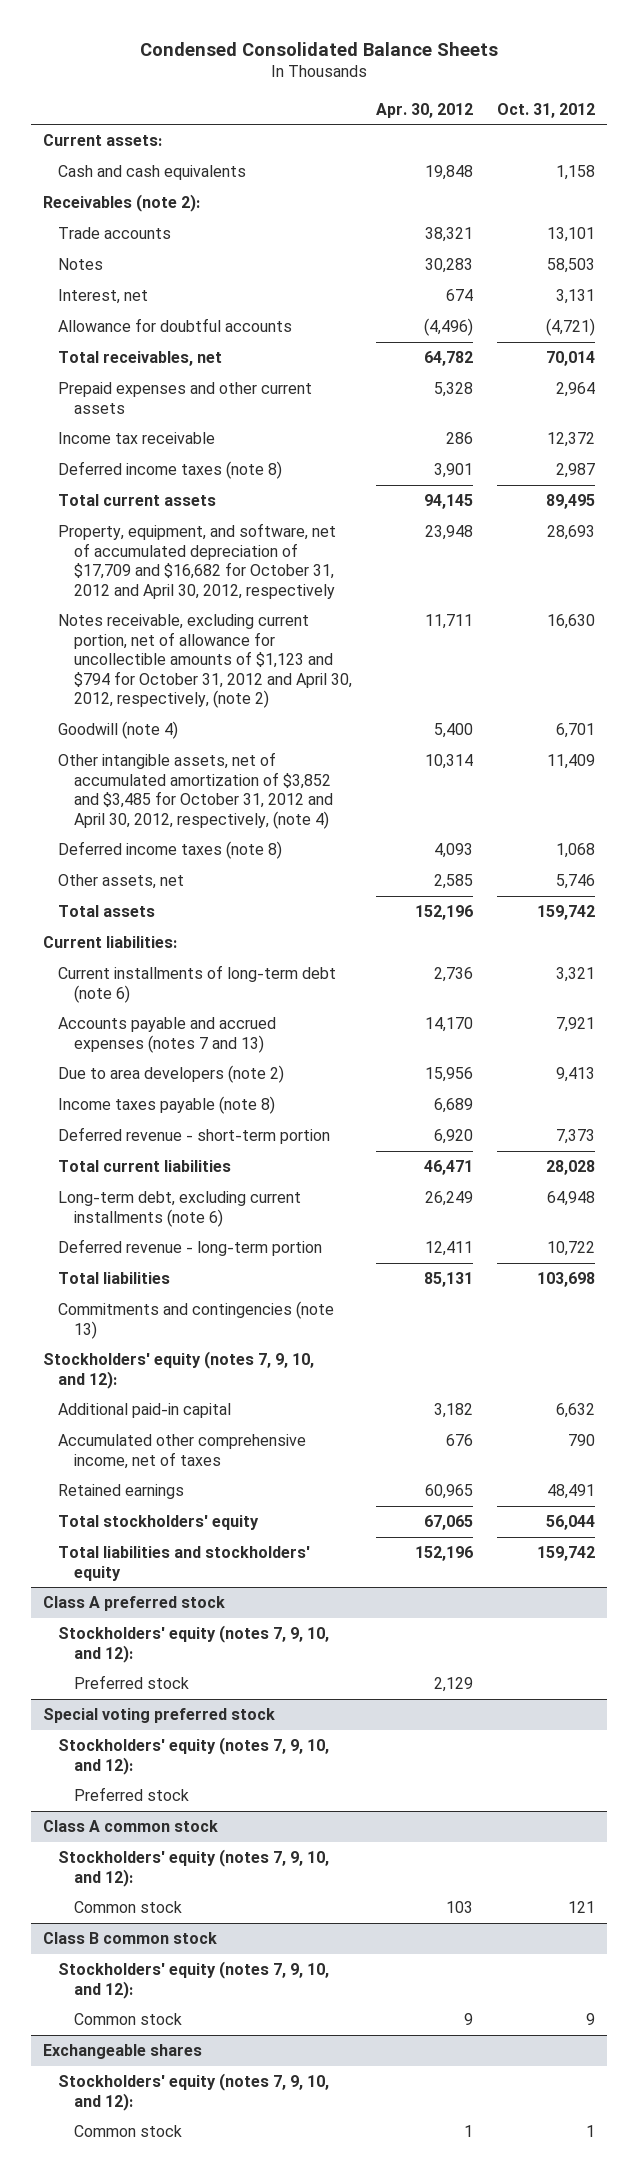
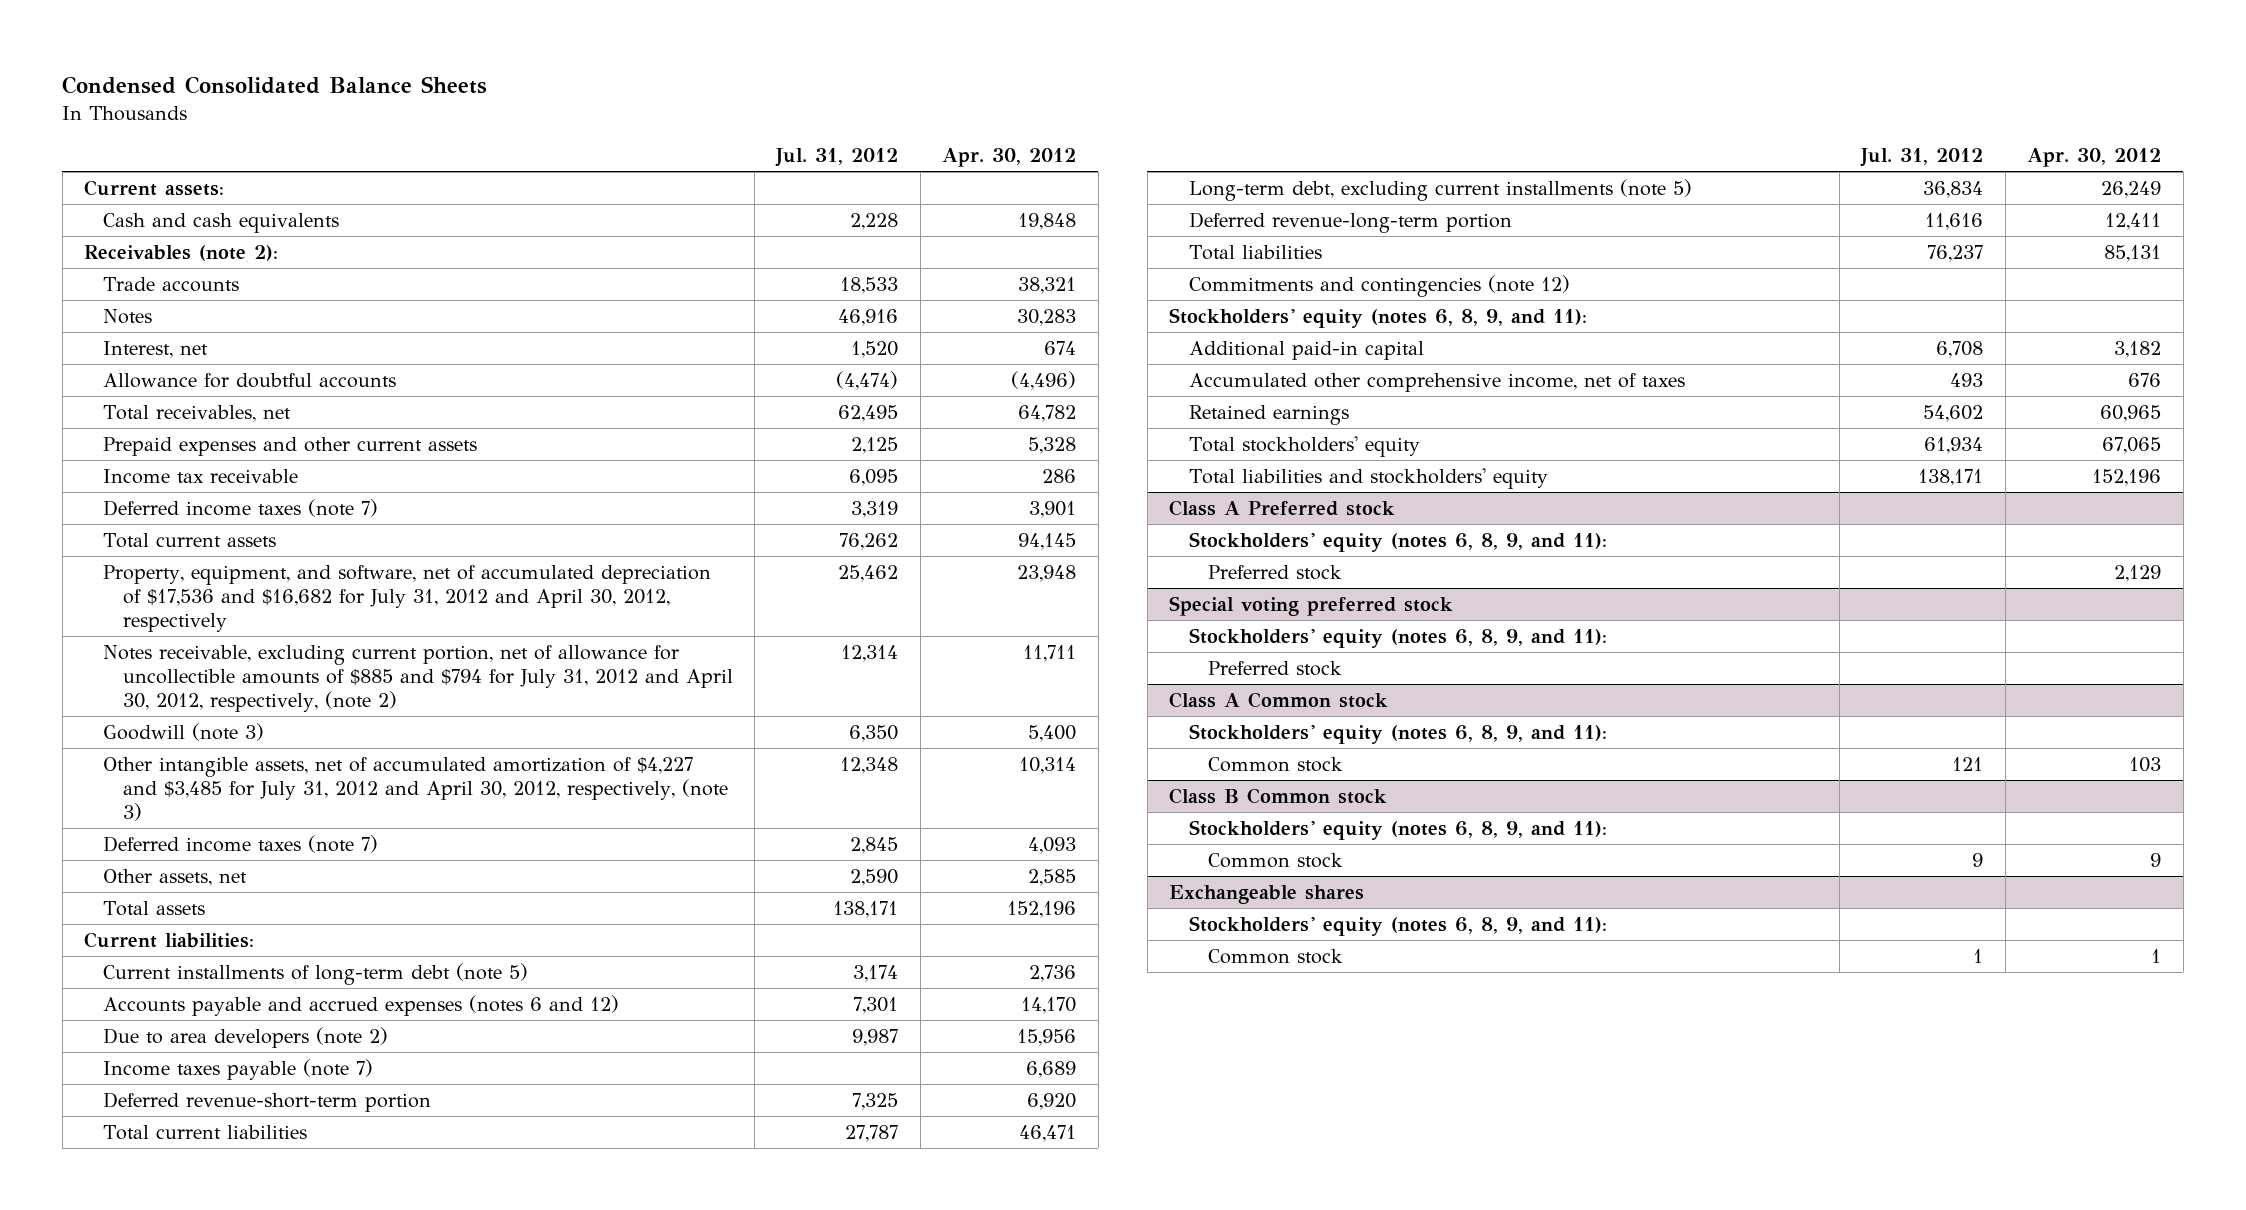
[496,102,595,118] Oct. 31, 2012 -> none
none -> [775,148,899,168] Jul. 31, 2012
[58,461,283,480] Deferred income taxes (note 8) -> [103,498,379,517] Deferred income taxes (note 7)
[58,523,337,599] Property, equipment, and software, net of accumulated depreciation of $17,709 and $16,682 for October 31, 2012 and April 30, 2012, respectively -> [103,564,712,633] Property, equipment, and software, net of accumulated depreciation of $17,536 and $16,682 for July 31, 2012 and April 30, 2012, respectively
[58,614,352,709] Notes receivable, excluding current portion, net of allowance for uncollectible amounts of $1,123 and $794 for October 31, 2012 and April 30, 2012, respectively, (note 2) -> [103,644,733,713] Notes receivable, excluding current portion, net of allowance for uncollectible amounts of $885 and $794 for July 31, 2012 and April 30, 2012, respectively, (note 2)
[58,721,179,740] Goodwill (note 4) -> [103,722,265,741] Goodwill (note 3)
[58,752,333,829] Other intangible assets, net of accumulated amortization of $3,852 and $3,485 for October 31, 2012 and April 30, 2012, respectively, (note 4) -> [103,756,728,822] Other intangible assets, net of accumulated amortization of $4,227 and $3,485 for July 31, 2012 and April 30, 2012, respectively, (note 3)
[58,841,283,860] Deferred income taxes (note 8) -> [103,834,379,853] Deferred income taxes (note 7)
[58,965,337,1003] Current installments of long-term debt (note 6) -> [103,962,529,985] Current installments of long-term debt (note 5)
[58,1017,277,1053] Accounts payable and accrued expenses (notes 7 and 13) -> [103,994,620,1016] Accounts payable and accrued expenses (notes 6 and 12)
[58,1096,276,1115] Income taxes payable (note 8) -> [103,1058,374,1080] Income taxes payable (note 7)
[58,1127,331,1145] Deferred revenue - short-term portion -> [103,1091,432,1112] Deferred revenue-short-term portion
[58,1191,302,1227] Long-term debt, excluding current installments (note 6) -> [1188,178,1692,201] Long-term debt, excluding current installments (note 5)
[58,1239,323,1257] Deferred revenue - long-term portion -> [1188,211,1512,233] Deferred revenue-long-term portion
[58,1301,335,1339] Commitments and contingencies (note 13) -> [1188,274,1570,297] Commitments and contingencies (note 12)
[42,1351,314,1389] Stockholders' equity (notes 7, 9, 10, and 12): -> [1169,307,1588,328] Stockholders' equity (notes 6, 8, 9, and 11):
[42,1596,225,1612] Class A preferred stock -> [1169,499,1396,516] Class A Preferred stock
[58,1625,330,1663] Stockholders' equity (notes 7, 9, 10, and 12): -> [1188,531,1607,552] Stockholders' equity (notes 6, 8, 9, and 11):
[58,1737,330,1775] Stockholders' equity (notes 7, 9, 10, and 12): -> [1188,627,1607,648] Stockholders' equity (notes 6, 8, 9, and 11):
[42,1820,218,1833] Class A common stock -> [1169,691,1389,708] Class A Common stock
[58,1849,330,1887] Stockholders' equity (notes 7, 9, 10, and 12): -> [1188,723,1607,744] Stockholders' equity (notes 6, 8, 9, and 11):
[42,1932,217,1945] Class B common stock -> [1169,787,1388,804] Class B Common stock
[58,1961,330,1999] Stockholders' equity (notes 7, 9, 10, and 12): -> [1188,819,1607,840] Stockholders' equity (notes 6, 8, 9, and 11):
[58,2073,330,2111] Stockholders' equity (notes 7, 9, 10, and 12): -> [1188,915,1607,936] Stockholders' equity (notes 6, 8, 9, and 11):

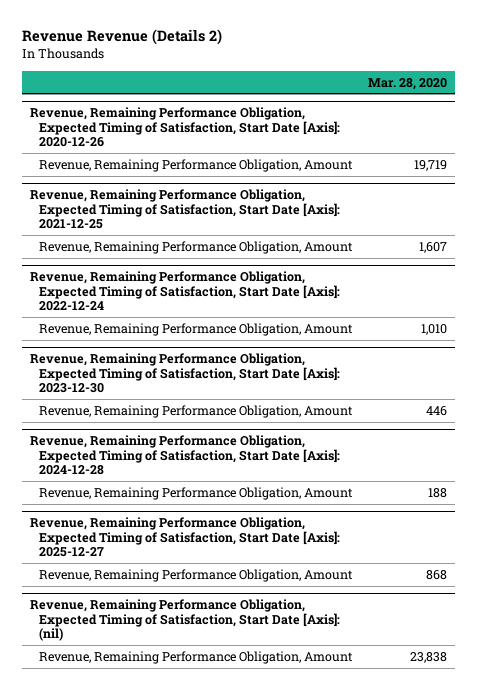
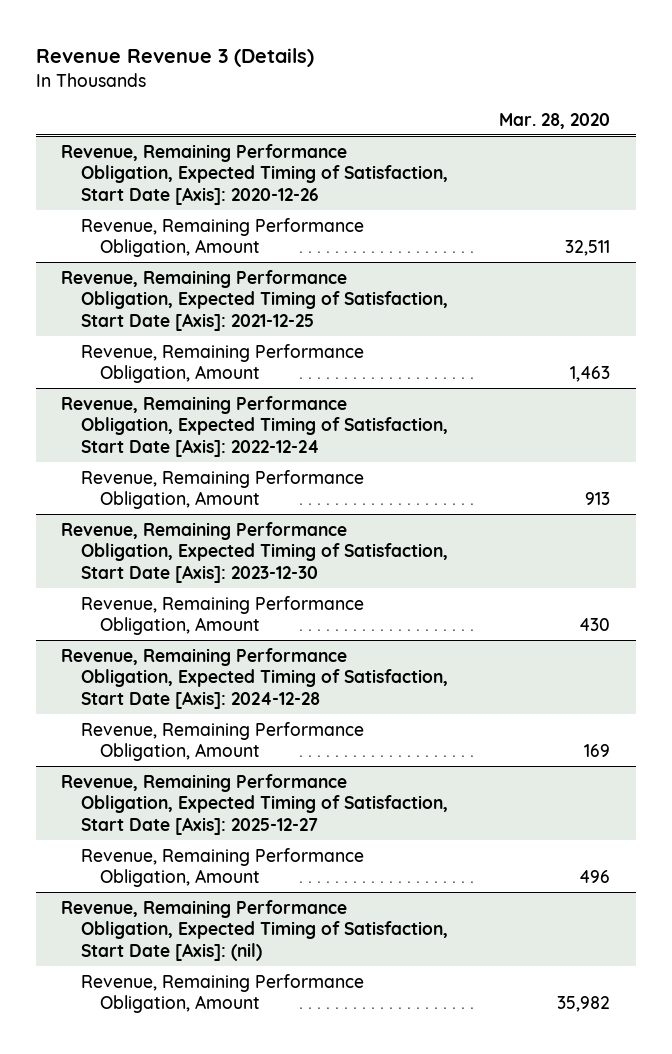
[21,29,222,46] Revenue Revenue (Details 2) -> [35,47,314,67] Revenue Revenue 3 (Details)
[414,159,448,171] 19,719 -> [565,240,611,257] 32,511
[419,241,448,253] 1,607 -> [570,366,611,383] 1,463
[421,323,448,335] 1,010 -> [585,492,611,506] 913
[426,405,448,416] 446 -> [579,618,611,632] 430
[428,487,448,498] 188 -> [584,744,611,758] 169
[426,569,448,580] 868 -> [579,870,611,884] 496
[410,651,448,663] 23,838 -> [557,996,611,1013] 35,982

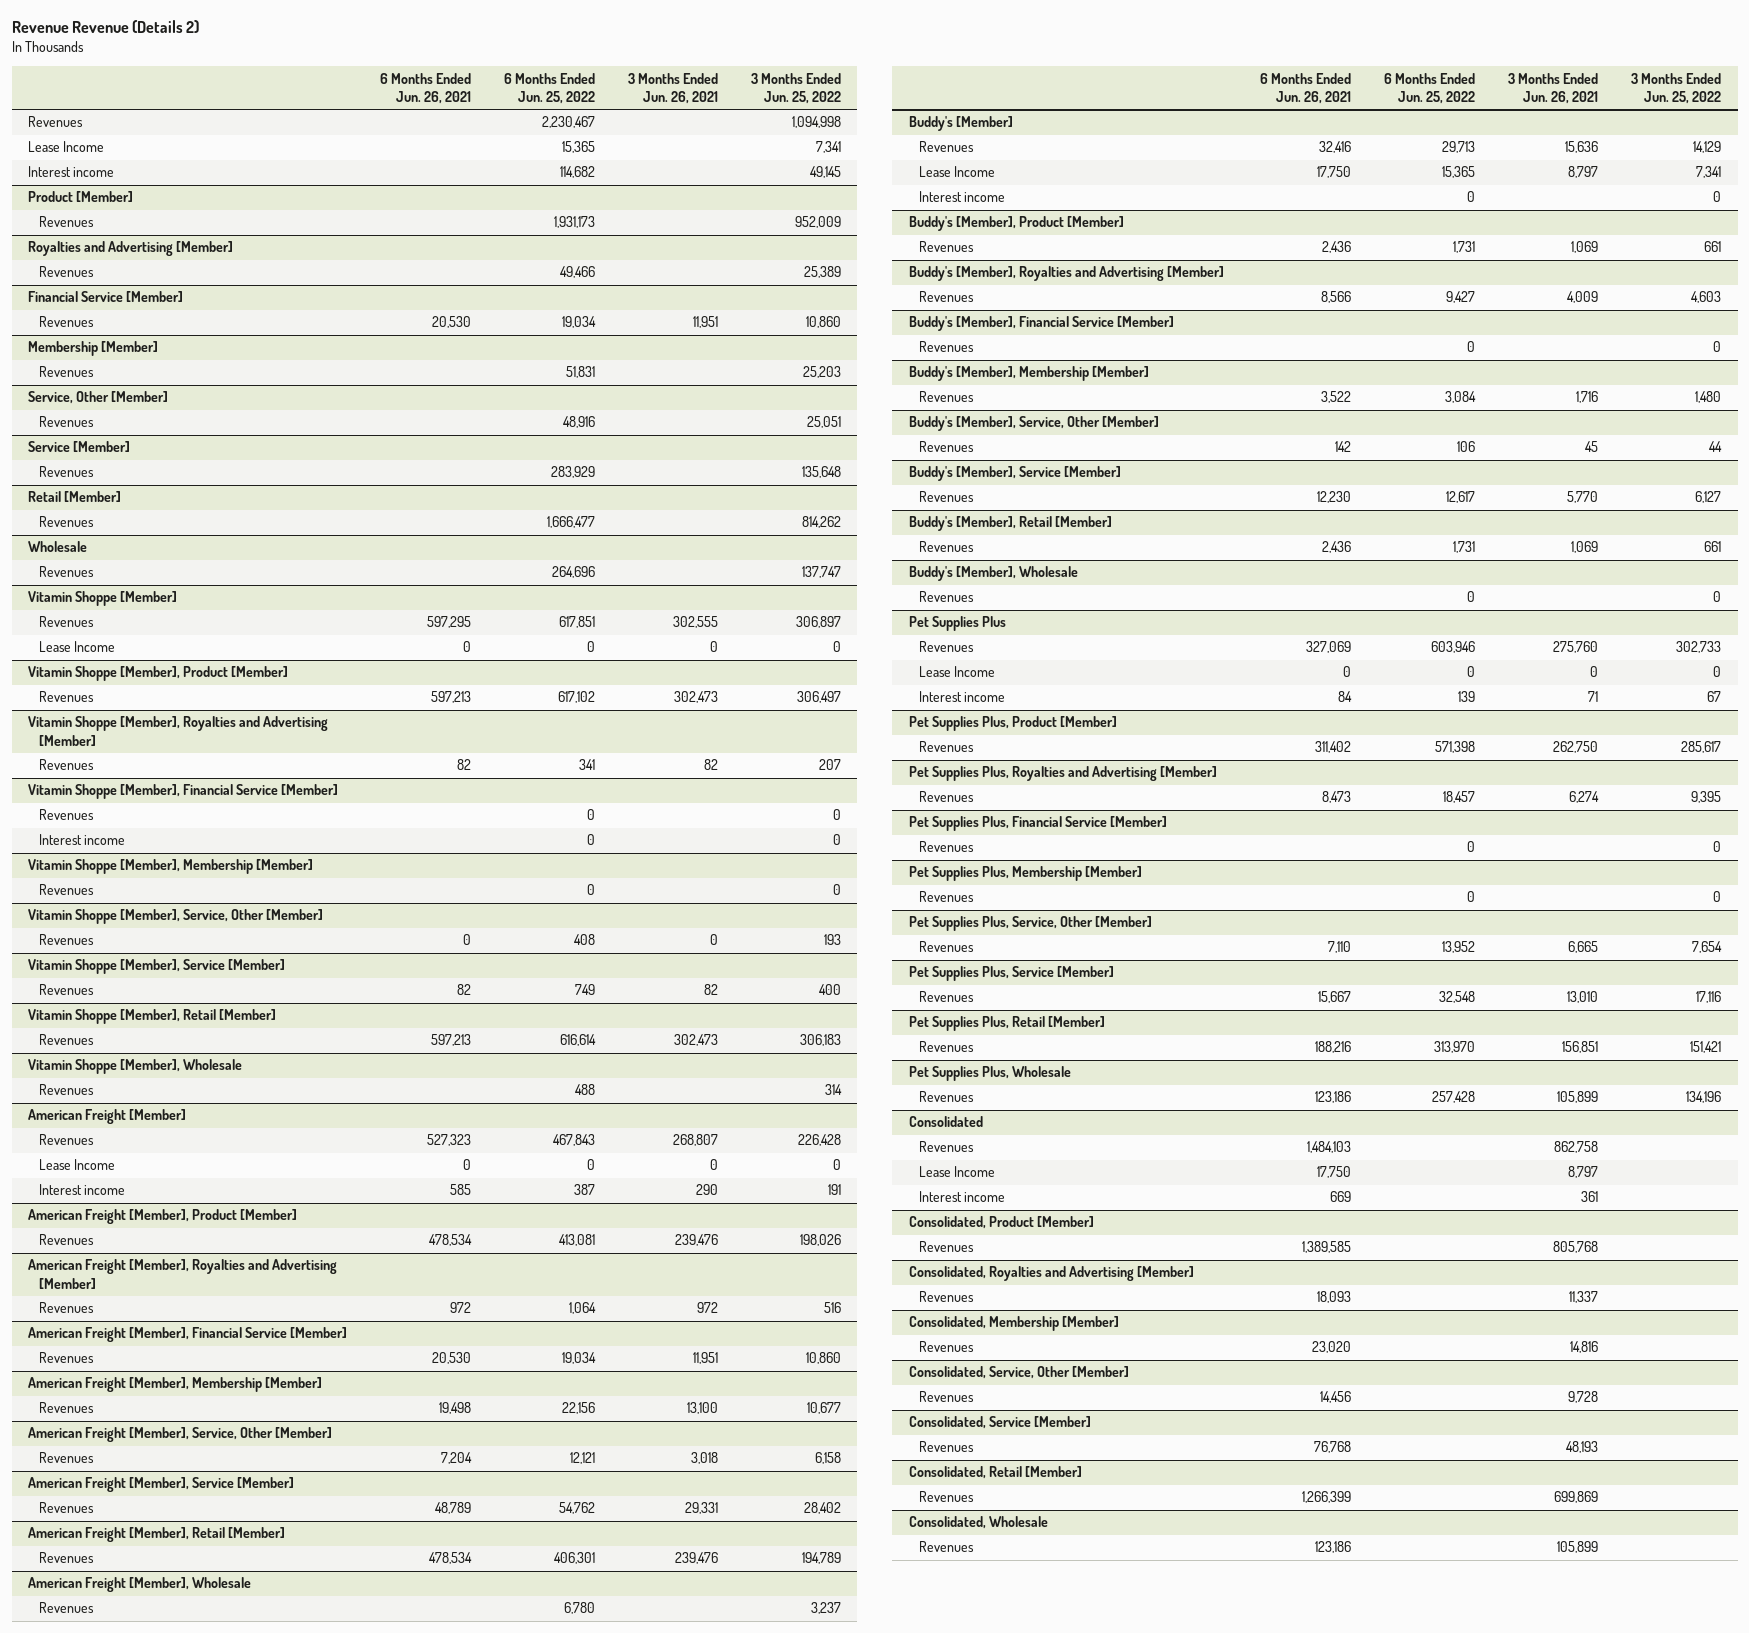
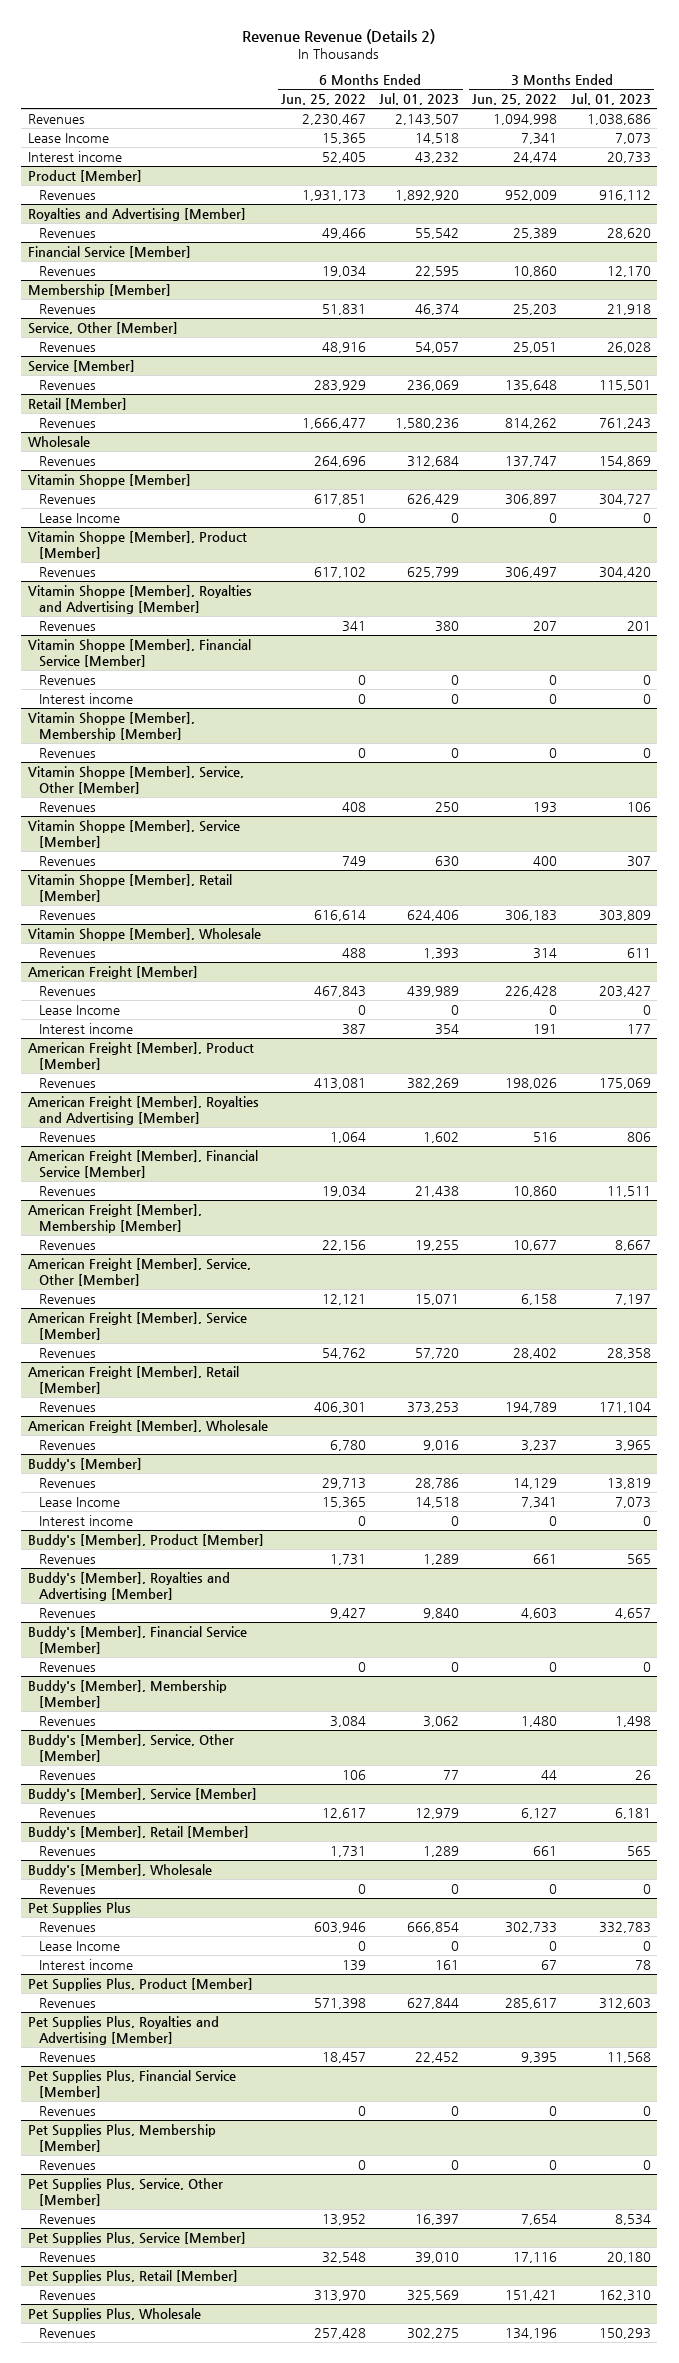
[380,72,472,104] 6 Months Ended Jun. 26, 2021 -> none
[627,72,718,104] 3 Months Ended Jun. 26, 2021 -> none
none -> [379,93,460,106] Jul. 01, 2023
none -> [570,93,651,106] Jul. 01, 2023
[559,166,595,179] 114,682 -> [322,151,367,163] 52,405
[809,166,841,179] 49,145 -> [513,151,558,163] 24,474
[908,1116,983,1128] Consolidated -> none
[919,1141,975,1153] Revenues -> none
[919,1166,996,1178] Lease Income -> none
[919,1191,1006,1203] Interest income -> none
[908,1216,1094,1230] Consolidated, Product [Member] -> none
[919,1241,975,1253] Revenues -> none
[908,1266,1194,1282] Consolidated, Royalties and Advertising [Member] -> none
[919,1291,975,1303] Revenues -> none
[908,1316,1119,1332] Consolidated, Membership [Member] -> none
[919,1341,975,1353] Revenues -> none
[908,1366,1129,1380] Consolidated, Service, Other [Member] -> none
[919,1391,975,1403] Revenues -> none
[908,1416,1091,1430] Consolidated, Service [Member] -> none
[919,1441,975,1453] Revenues -> none
[908,1466,1082,1480] Consolidated, Retail [Member] -> none
[919,1491,975,1503] Revenues -> none
[908,1516,1048,1530] Consolidated, Wholesale -> none
[919,1541,975,1553] Revenues -> none

